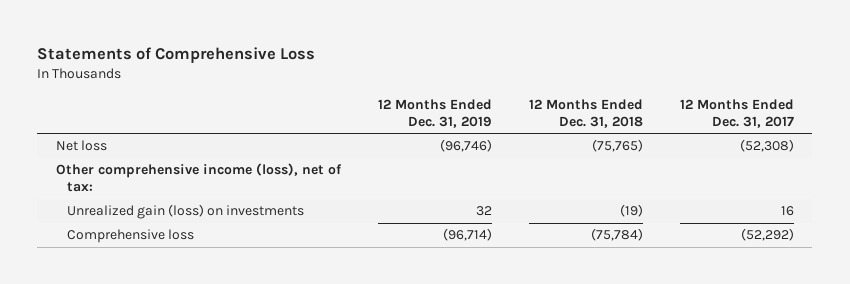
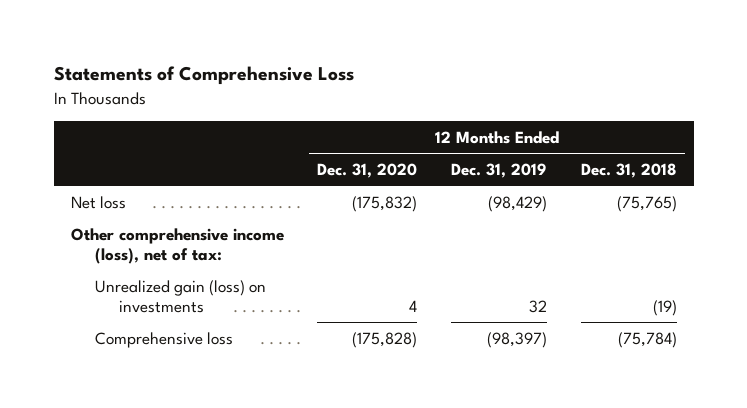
[679,98,794,129] 12 Months Ended Dec. 31, 2017 -> none
none -> [317,162,418,178] Dec. 31, 2020
[439,139,492,153] (96,746) -> [488,195,548,212] (98,429)
[442,228,492,242] (96,714) -> [487,331,548,348] (98,397)

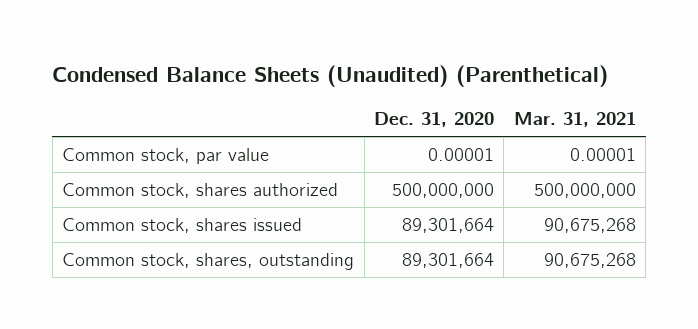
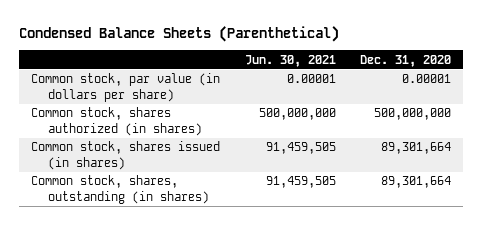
[52,64,609,87] Condensed Balance Sheets (Unaudited) (Parenthetical) -> [19,26,340,43] Condensed Balance Sheets (Parenthetical)
[513,112,636,128] Mar. 31, 2021 -> none
none -> [244,54,336,67] Jun. 30, 2021
[62,148,270,165] Common stock, par value -> [31,73,221,102] Common stock, par value (in dollars per share)
[62,183,339,199] Common stock, shares authorized -> [31,107,202,136] Common stock, shares authorized (in shares)
[62,218,303,234] Common stock, shares issued -> [31,141,221,170] Common stock, shares issued (in shares)
[62,253,355,271] Common stock, shares, outstanding -> [31,175,209,204] Common stock, shares, outstanding (in shares)

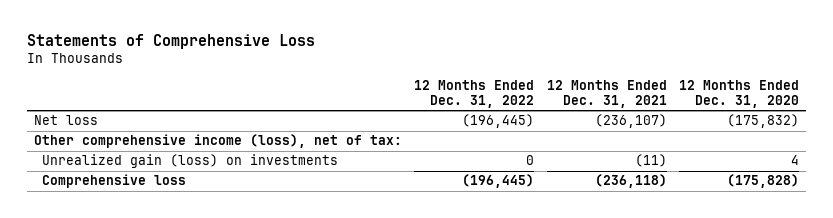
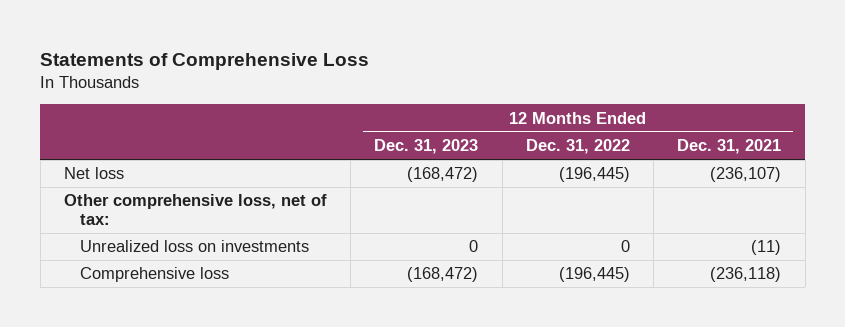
[679,80,800,108] 12 Months Ended Dec. 31, 2020 -> none
none -> [374,139,479,155] Dec. 31, 2023
[33,134,402,149] Other comprehensive income (loss), net of tax: -> [63,194,327,226] Other comprehensive loss, net of tax:
[42,154,339,169] Unrealized gain (loss) on investments -> [79,240,309,253] Unrealized loss on investments

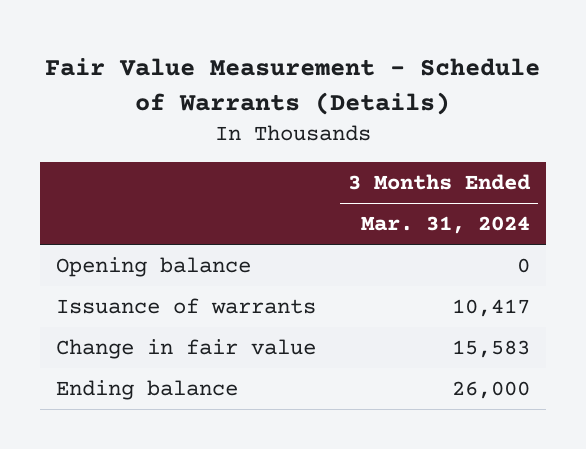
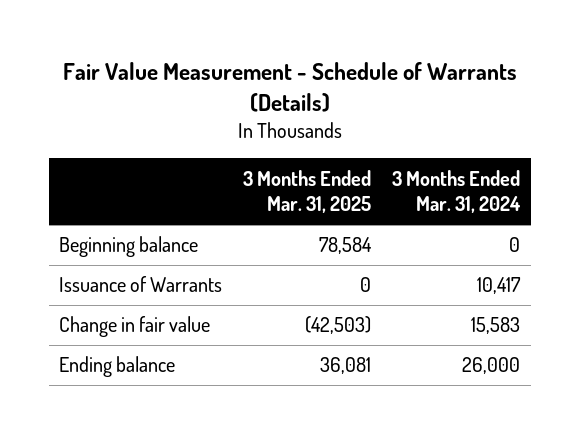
none -> [243,169,372,214] 3 Months Ended Mar. 31, 2025
[56,257,252,278] Opening balance -> [59,236,199,258] Beginning balance
[56,298,317,315] Issuance of warrants -> [59,276,223,293] Issuance of Warrants

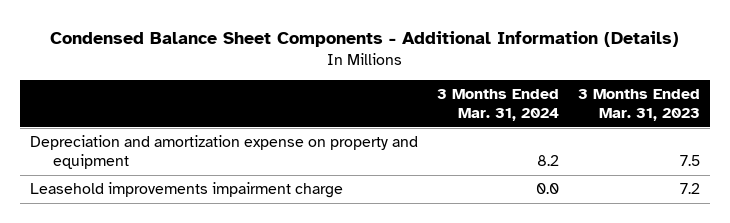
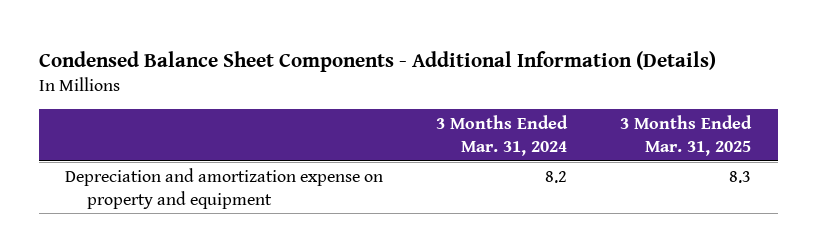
[578,89,701,121] 3 Months Ended Mar. 31, 2023 -> none
none -> [620,115,753,157] 3 Months Ended Mar. 31, 2025
[29,182,343,199] Leasehold improvements impairment charge -> none

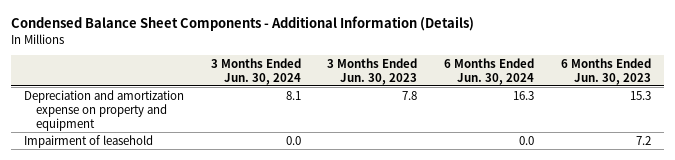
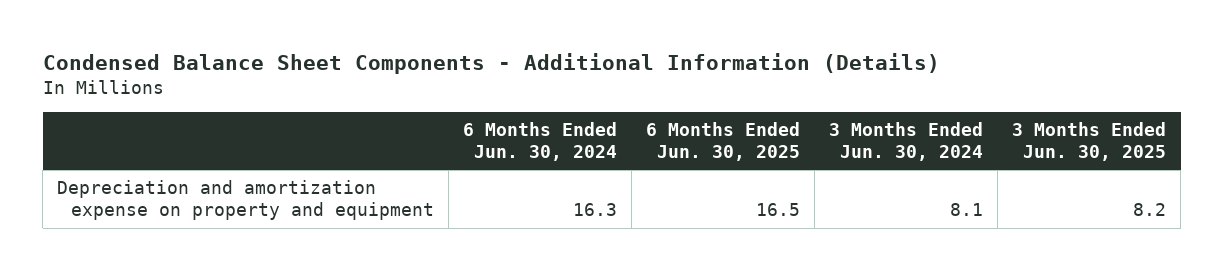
[327,57,418,85] 3 Months Ended Jun. 30, 2023 -> none
[560,57,651,85] 6 Months Ended Jun. 30, 2023 -> none
none -> [646,121,801,162] 6 Months Ended Jun. 30, 2025
none -> [1012,121,1167,162] 3 Months Ended Jun. 30, 2025
[24,134,154,148] Impairment of leasehold -> none

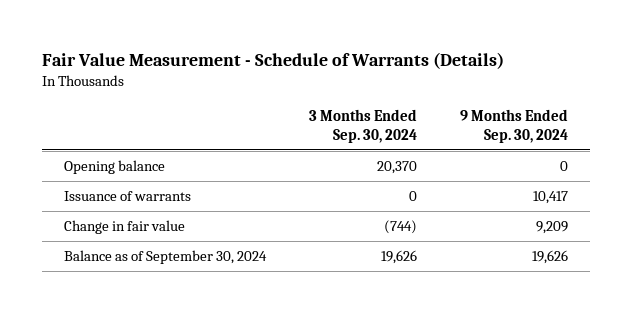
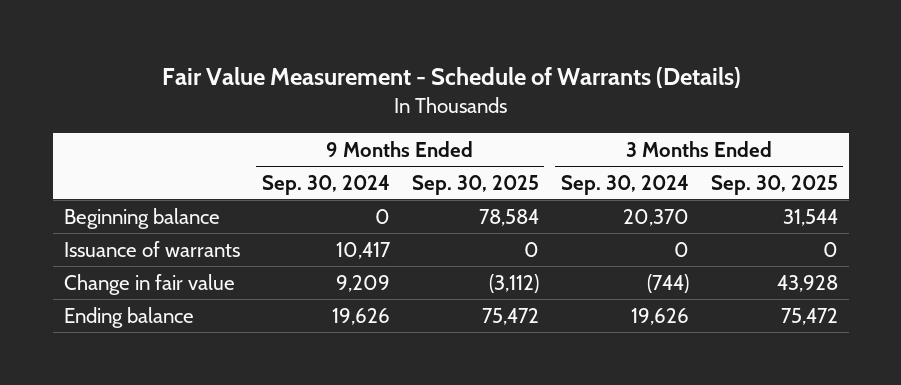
none -> [411,174,539,195] Sep. 30, 2025
none -> [710,174,838,195] Sep. 30, 2025
[64,160,166,175] Opening balance -> [63,207,220,229] Beginning balance
[64,250,268,265] Balance as of September 30, 2024 -> [63,306,194,328] Ending balance

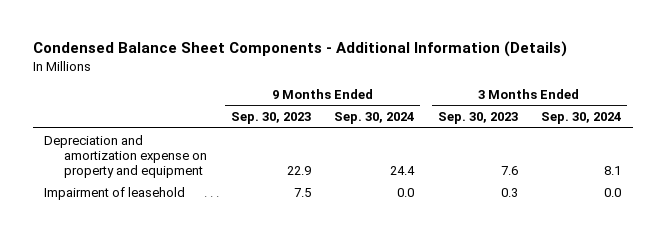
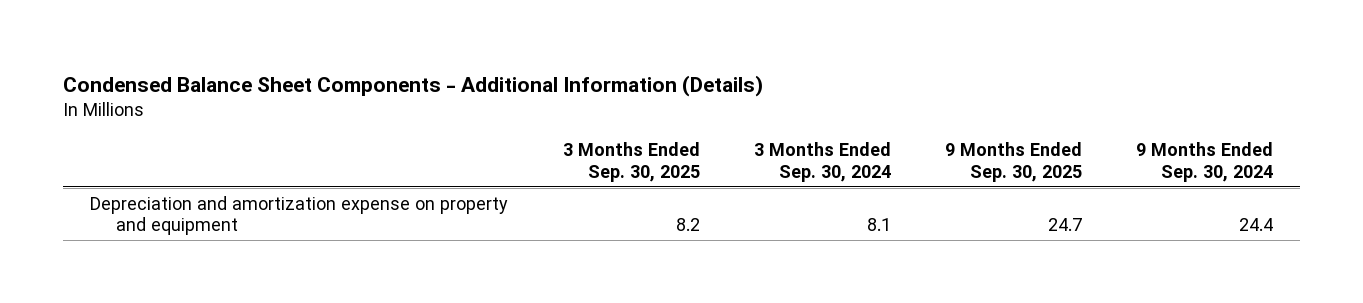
[230,112,311,125] Sep. 30, 2023 -> none
[437,112,518,125] Sep. 30, 2023 -> none
none -> [562,142,700,182] 3 Months Ended Sep. 30, 2025
none -> [944,142,1082,182] 9 Months Ended Sep. 30, 2025
[44,186,186,200] Impairment of leasehold -> none

